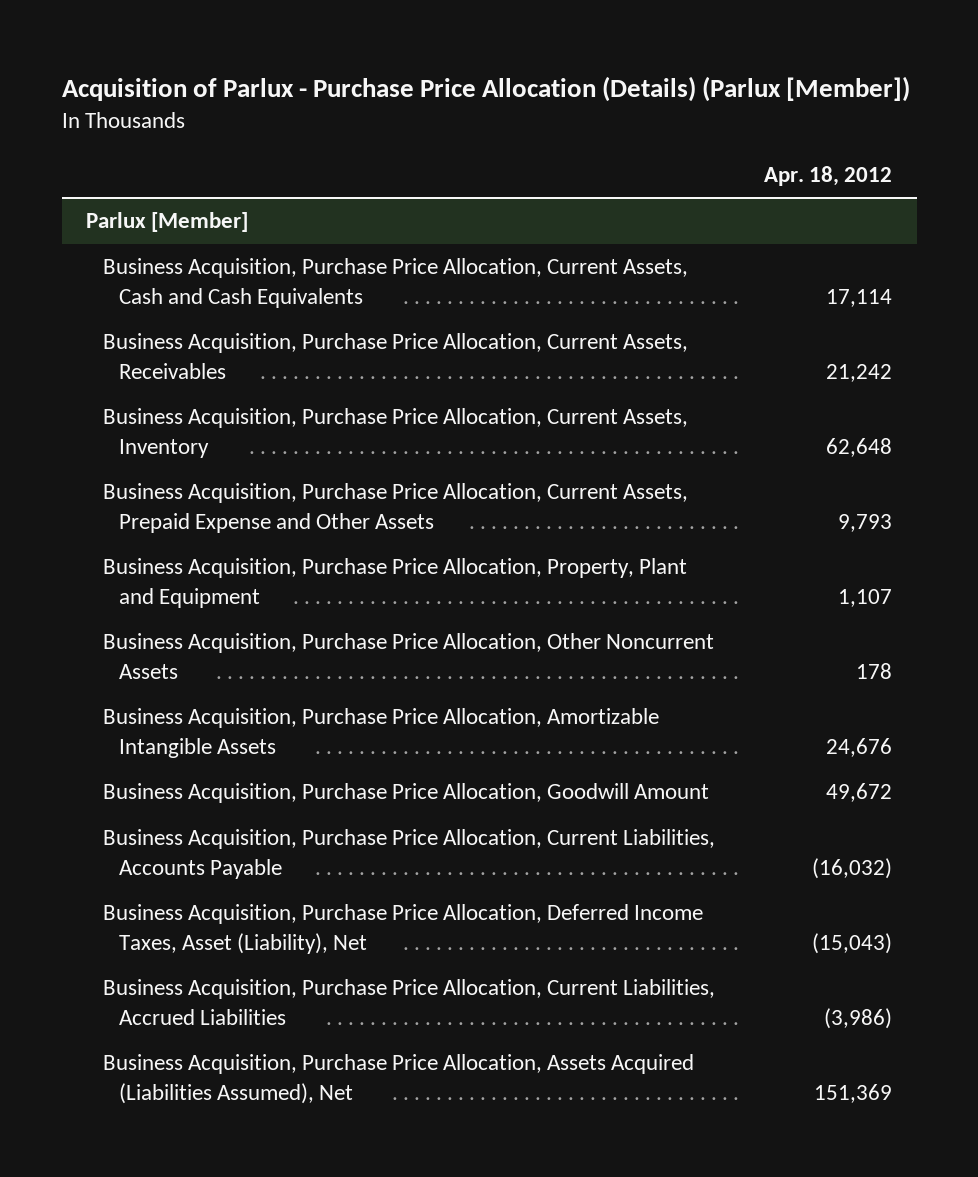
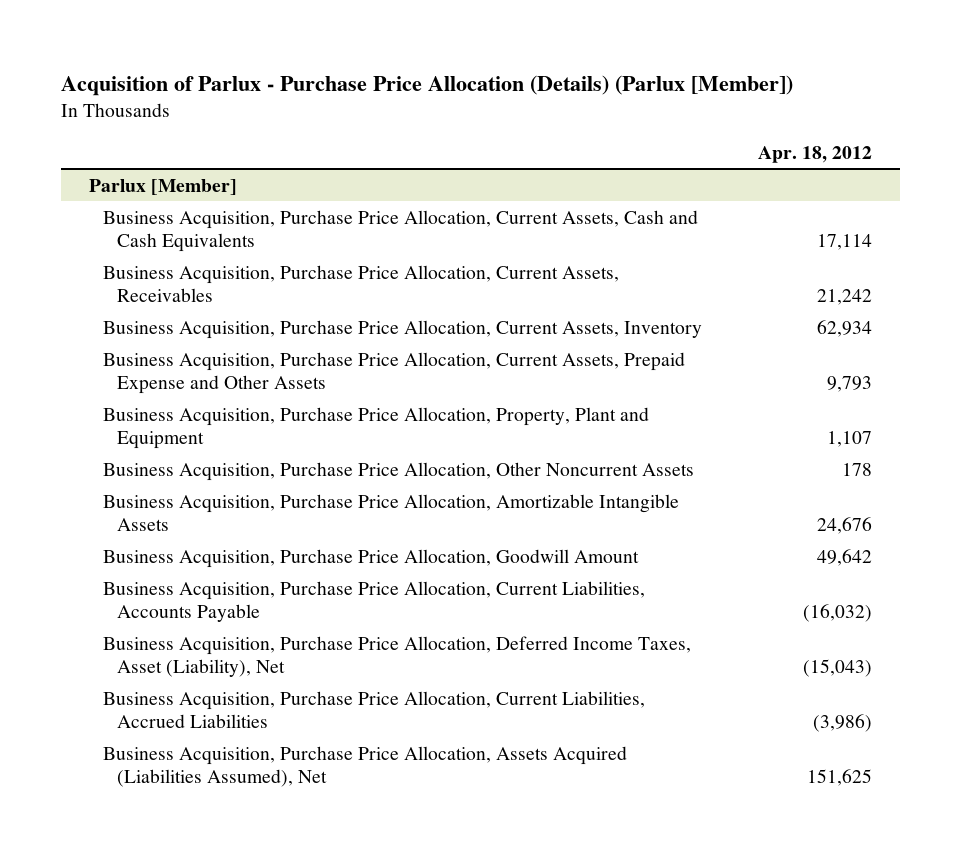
[825,437,892,457] 62,648 -> [817,319,873,337] 62,934
[825,783,892,803] 49,672 -> [817,548,873,566] 49,642
[813,1083,892,1103] 151,369 -> [807,768,873,786] 151,625

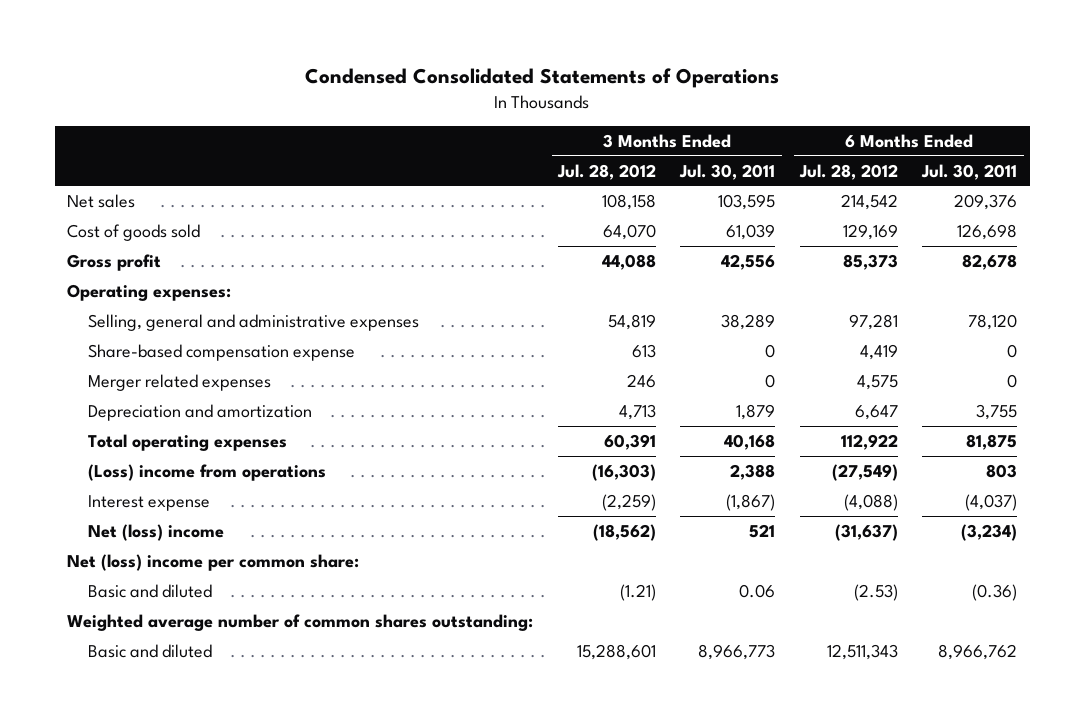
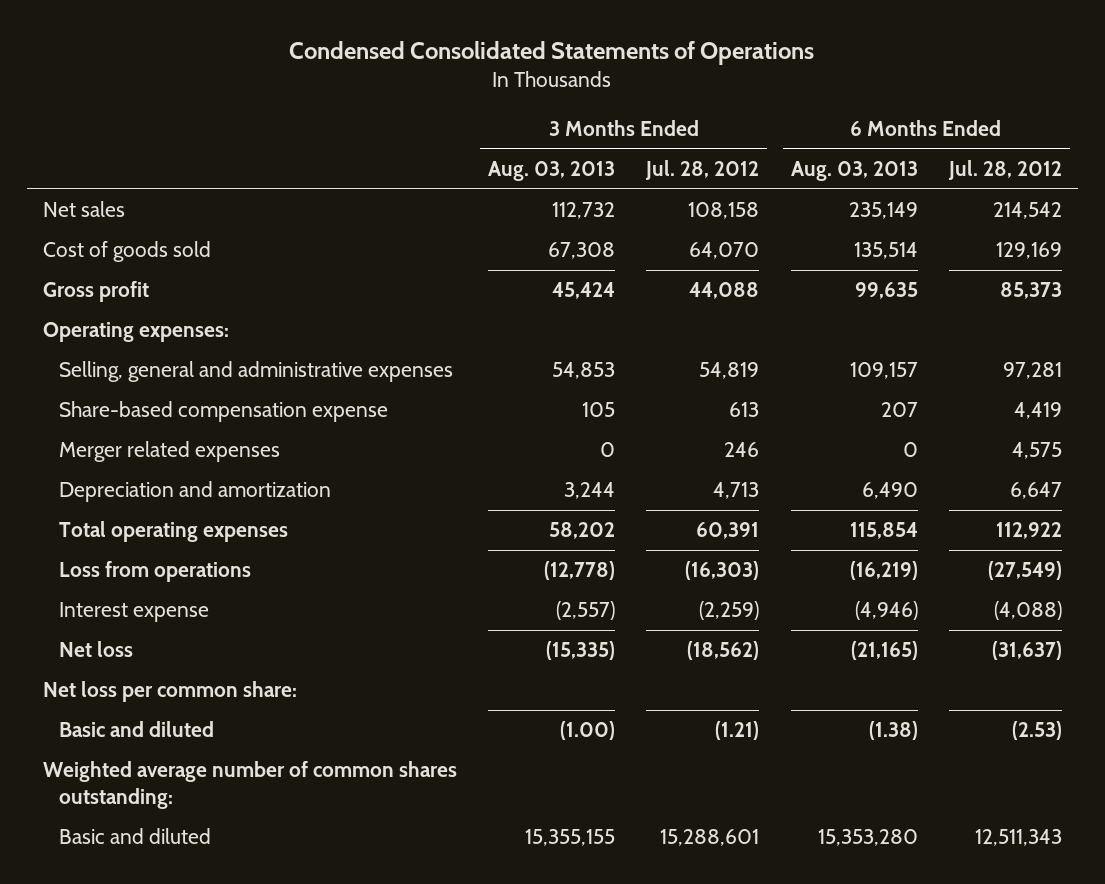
[679,163,776,180] Jul. 30, 2011 -> none
[921,163,1018,180] Jul. 30, 2011 -> none
none -> [488,160,616,181] Aug. 03, 2013
none -> [790,160,918,181] Aug. 03, 2013
[87,463,326,481] (Loss) income from operations -> [58,561,251,583] Loss from operations
[87,523,224,541] Net (loss) income -> [58,641,133,658] Net loss
[67,553,360,571] Net (loss) income per common share: -> [42,681,297,703] Net loss per common share:

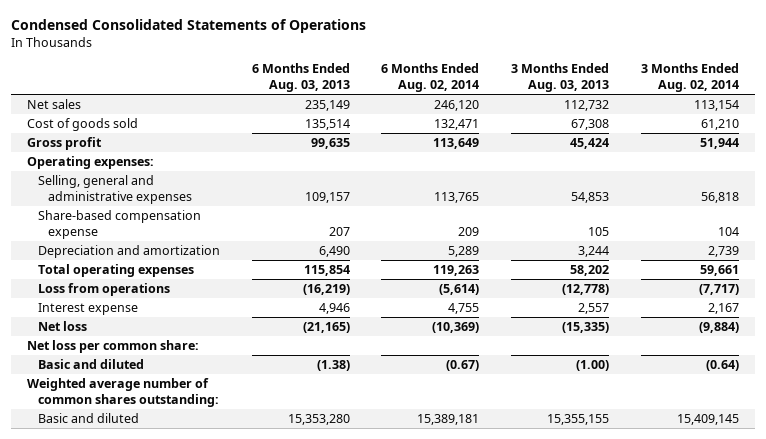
[645,159,760,180] Jul. 28, 2012 -> none
[947,159,1062,180] Jul. 28, 2012 -> none
none -> [381,63,480,93] 6 Months Ended Aug. 02, 2014
none -> [640,63,739,93] 3 Months Ended Aug. 02, 2014
[58,441,280,463] Merger related expenses -> none
[556,601,616,621] (2,557) -> [578,303,610,315] 2,557
[854,601,918,621] (4,946) -> [318,303,350,315] 4,946

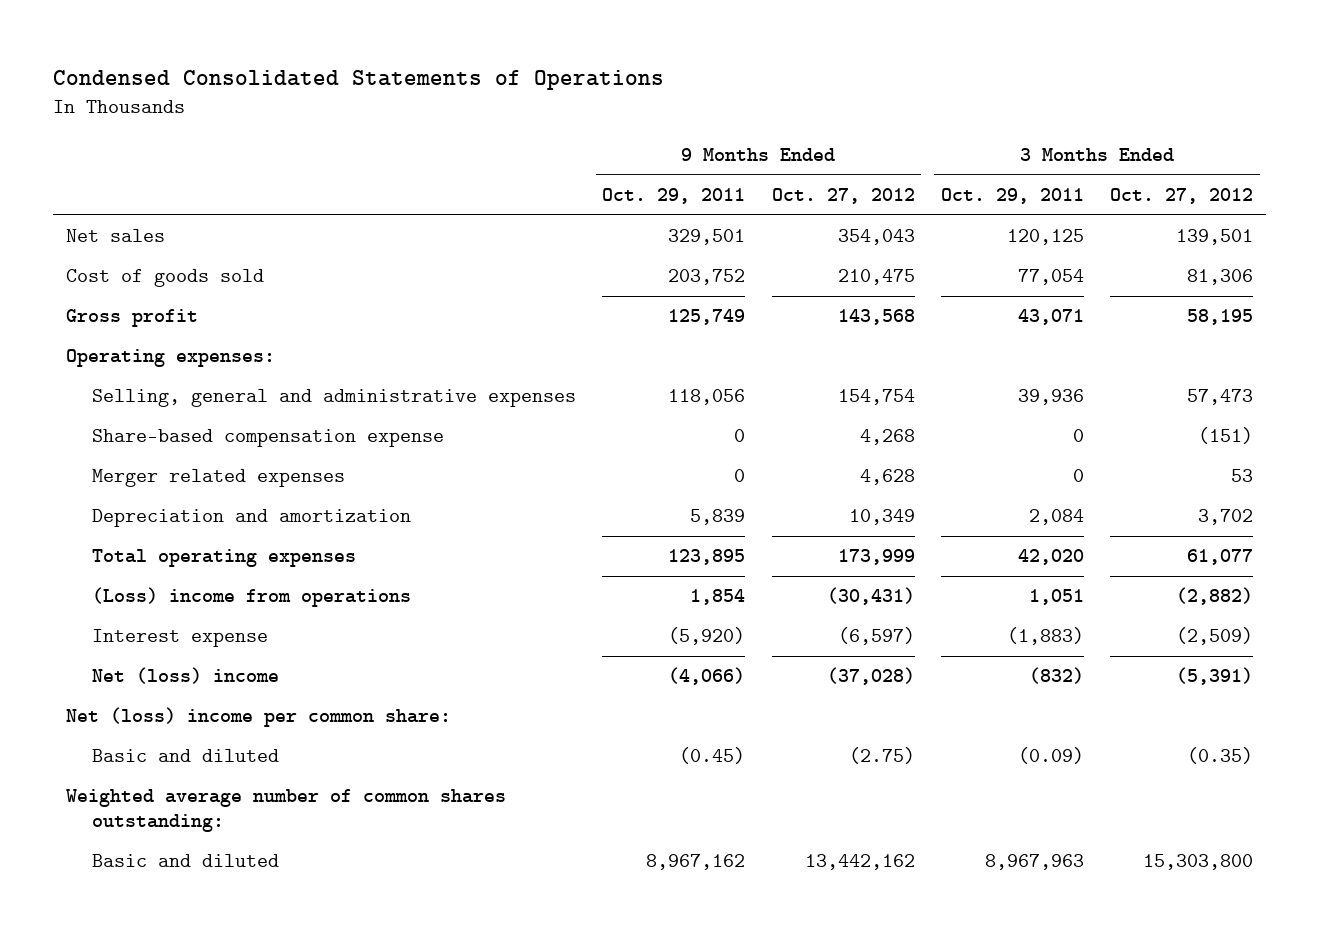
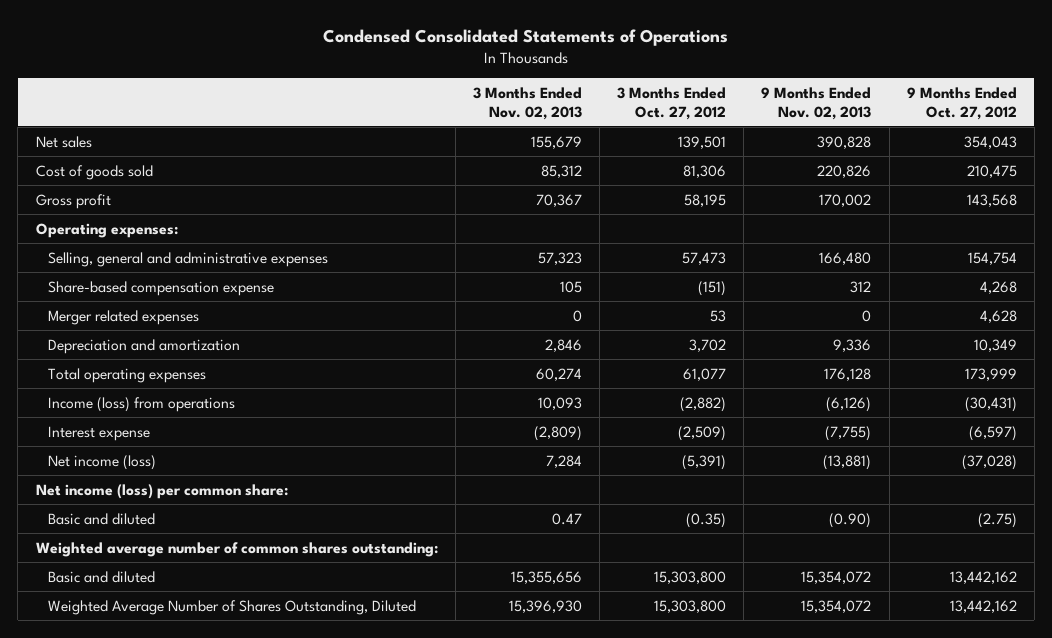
[602,187,746,204] Oct. 29, 2011 -> none
[940,187,1084,204] Oct. 29, 2011 -> none
none -> [472,87,582,120] 3 Months Ended Nov. 02, 2013
none -> [761,87,872,120] 9 Months Ended Nov. 02, 2013
[92,587,412,608] (Loss) income from operations -> [47,396,235,412] Income (loss) from operations
[92,667,280,685] Net (loss) income -> [47,454,156,470] Net income (loss)
[66,707,452,728] Net (loss) income per common share: -> [35,483,288,499] Net income (loss) per common share:
none -> [47,599,416,615] Weighted Average Number of Shares Outstanding, Diluted

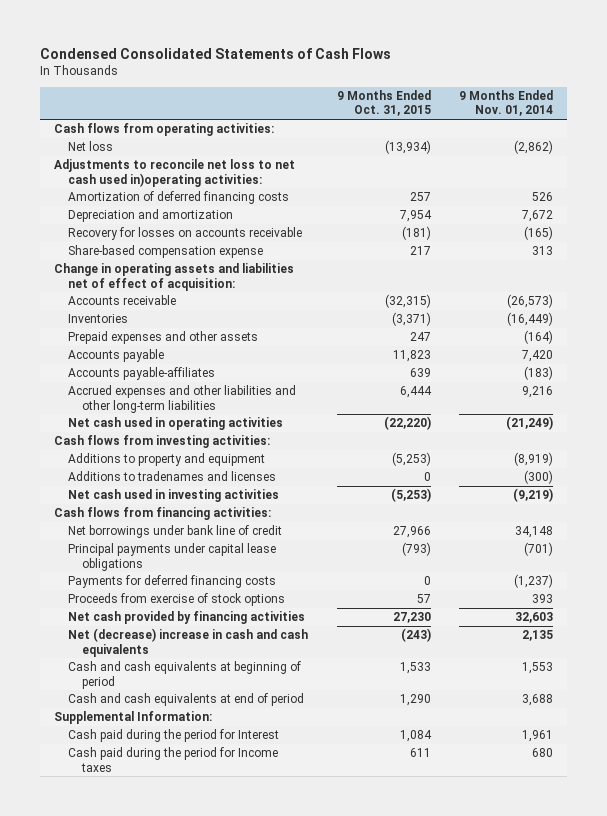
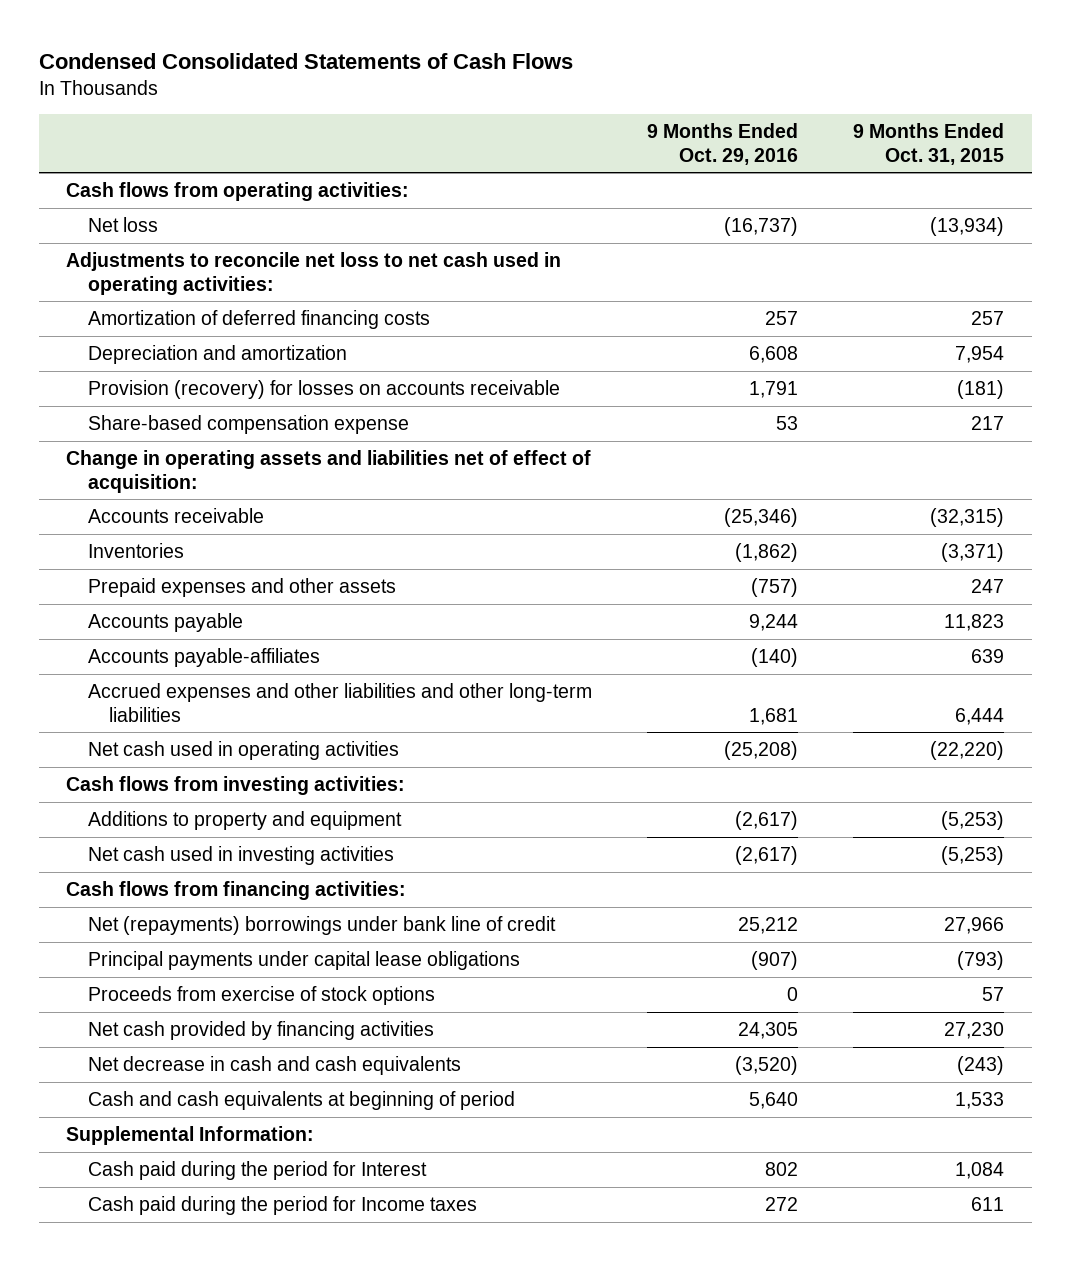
[459,89,554,117] 9 Months Ended Nov. 01, 2014 -> none
none -> [646,123,798,165] 9 Months Ended Oct. 29, 2016
[54,159,296,187] Adjustments to reconcile net loss to net cash used in)operating activities: -> [66,252,562,295] Adjustments to reconcile net loss to net cash used in operating activities:
[68,227,303,241] Recovery for losses on accounts receivable -> [87,380,560,400] Provision (recovery) for losses on accounts receivable
[68,471,277,482] Additions to tradenames and licenses -> none
[68,525,283,539] Net borrowings under bank line of credit -> [87,916,556,936] Net (repayments) borrowings under bank line of credit
[68,575,277,589] Payments for deferred financing costs -> none
[68,628,309,657] Net (decrease) increase in cash and cash equivalents -> [87,1056,461,1076] Net decrease in cash and cash equivalents
[68,693,305,707] Cash and cash equivalents at end of period -> none

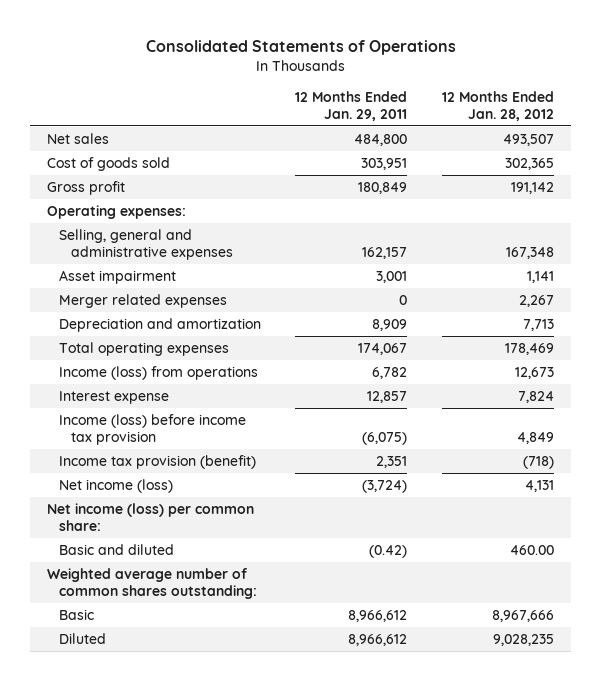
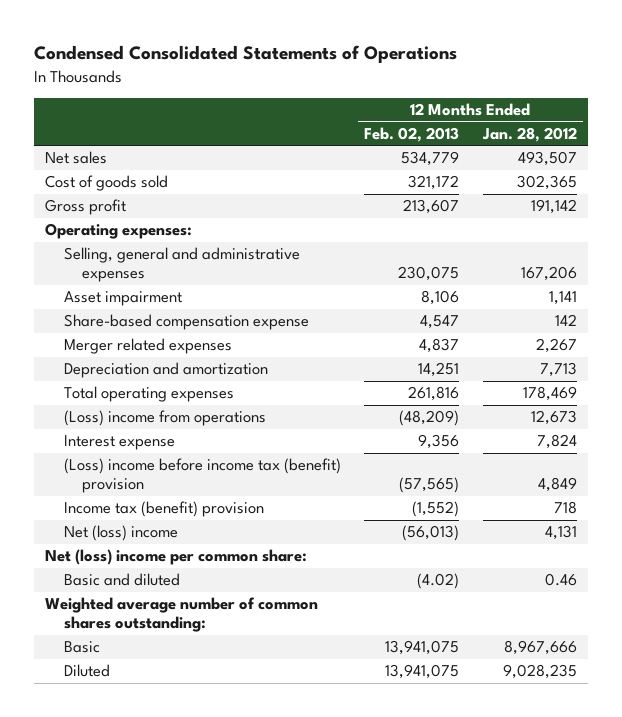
[145,39,456,55] Consolidated Statements of Operations -> [33,45,457,64] Condensed Consolidated Statements of Operations
[295,90,408,121] 12 Months Ended Jan. 29, 2011 -> none
none -> [364,126,460,142] Feb. 02, 2013
[506,247,555,260] 167,348 -> [520,266,577,282] 167,206
none -> [63,314,309,331] Share-based compensation expense
[58,365,258,380] Income (loss) from operations -> [63,410,266,427] (Loss) income from operations
[58,413,246,446] Income (loss) before income tax provision -> [63,458,341,494] (Loss) income before income tax (benefit) provision
[58,454,256,469] Income tax provision (benefit) -> [63,501,264,518] Income tax (benefit) provision
[523,455,555,469] (718) -> [553,501,577,515] 718
[58,478,173,493] Net income (loss) -> [63,525,178,542] Net (loss) income
[47,502,255,532] Net income (loss) per common share: -> [45,549,308,566] Net (loss) income per common share:
[510,544,555,555] 460.00 -> [544,573,577,587] 0.46

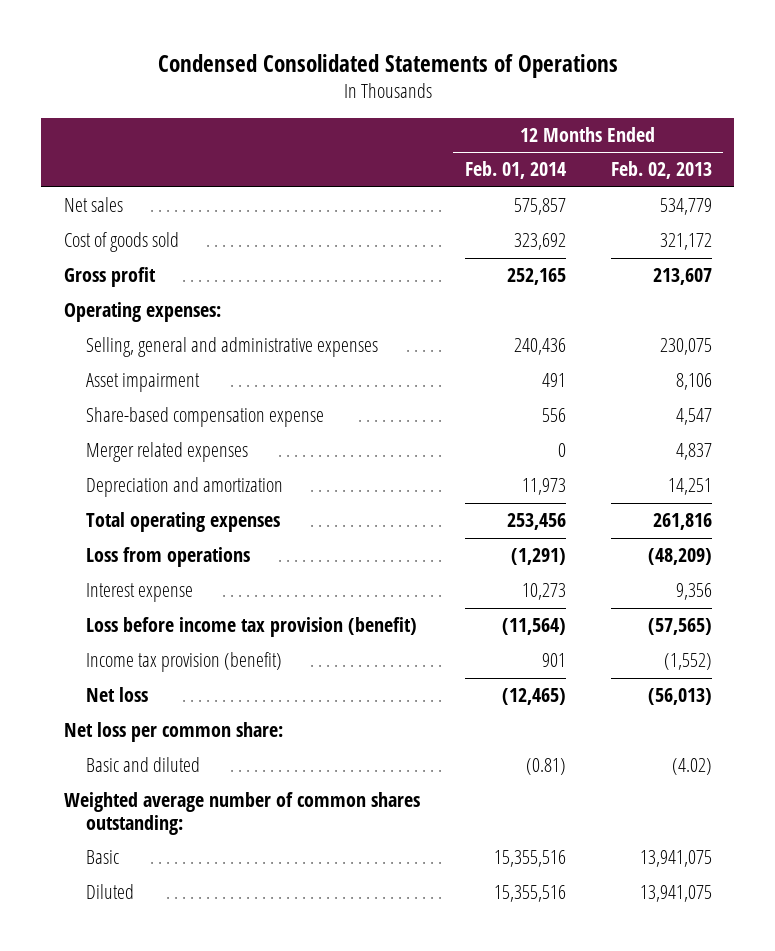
[481,126,577,142] Jan. 28, 2012 -> none
none -> [464,161,566,180] Feb. 01, 2014
[63,410,266,427] (Loss) income from operations -> [85,547,250,568] Loss from operations
[63,458,341,494] (Loss) income before income tax (benefit) provision -> [85,617,417,638] Loss before income tax provision (benefit)
[63,501,264,518] Income tax (benefit) provision -> [85,652,282,673] Income tax provision (benefit)
[63,525,178,542] Net (loss) income -> [85,687,148,703] Net loss
[45,549,308,566] Net (loss) income per common share: -> [63,722,283,743] Net loss per common share:

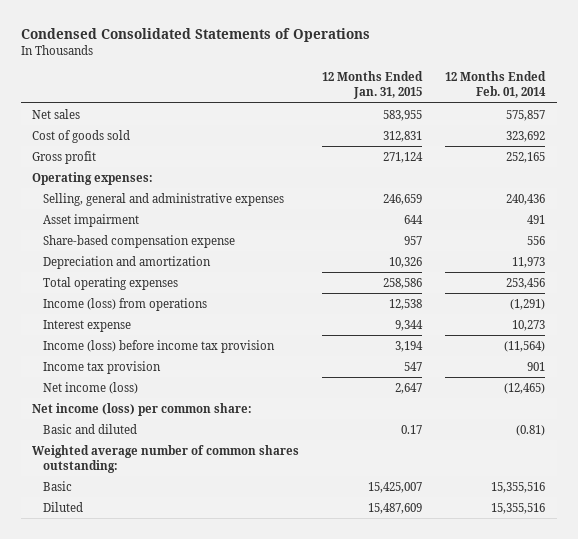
[610,161,712,180] Feb. 02, 2013 -> none
none -> [322,71,424,100] 12 Months Ended Jan. 31, 2015
[85,442,248,463] Merger related expenses -> none
[85,547,250,568] Loss from operations -> [42,297,207,311] Income (loss) from operations
[85,617,417,638] Loss before income tax provision (benefit) -> [42,339,275,353] Income (loss) before income tax provision
[85,652,282,673] Income tax provision (benefit) -> [42,360,161,374] Income tax provision
[85,687,148,703] Net loss -> [42,381,138,394] Net income (loss)
[63,722,283,743] Net loss per common share: -> [32,402,253,416] Net income (loss) per common share:

